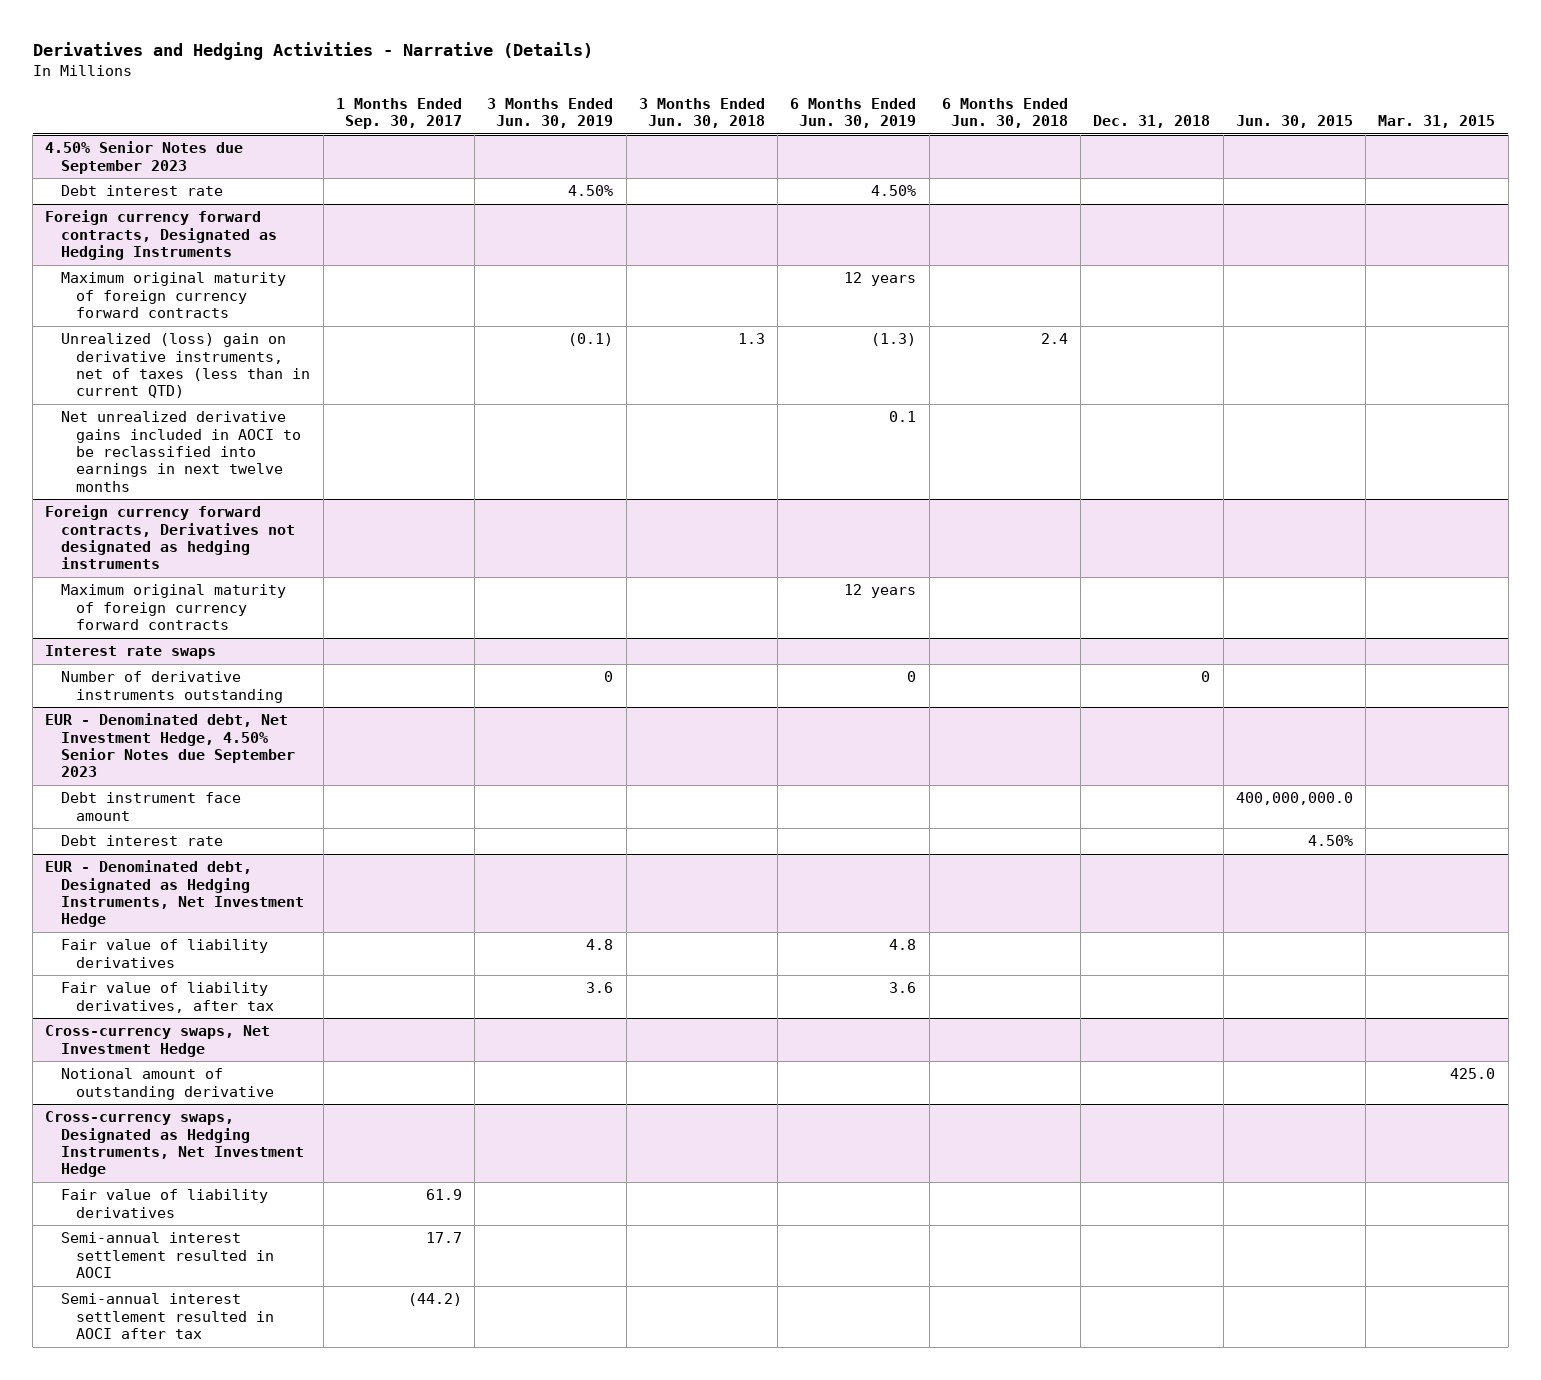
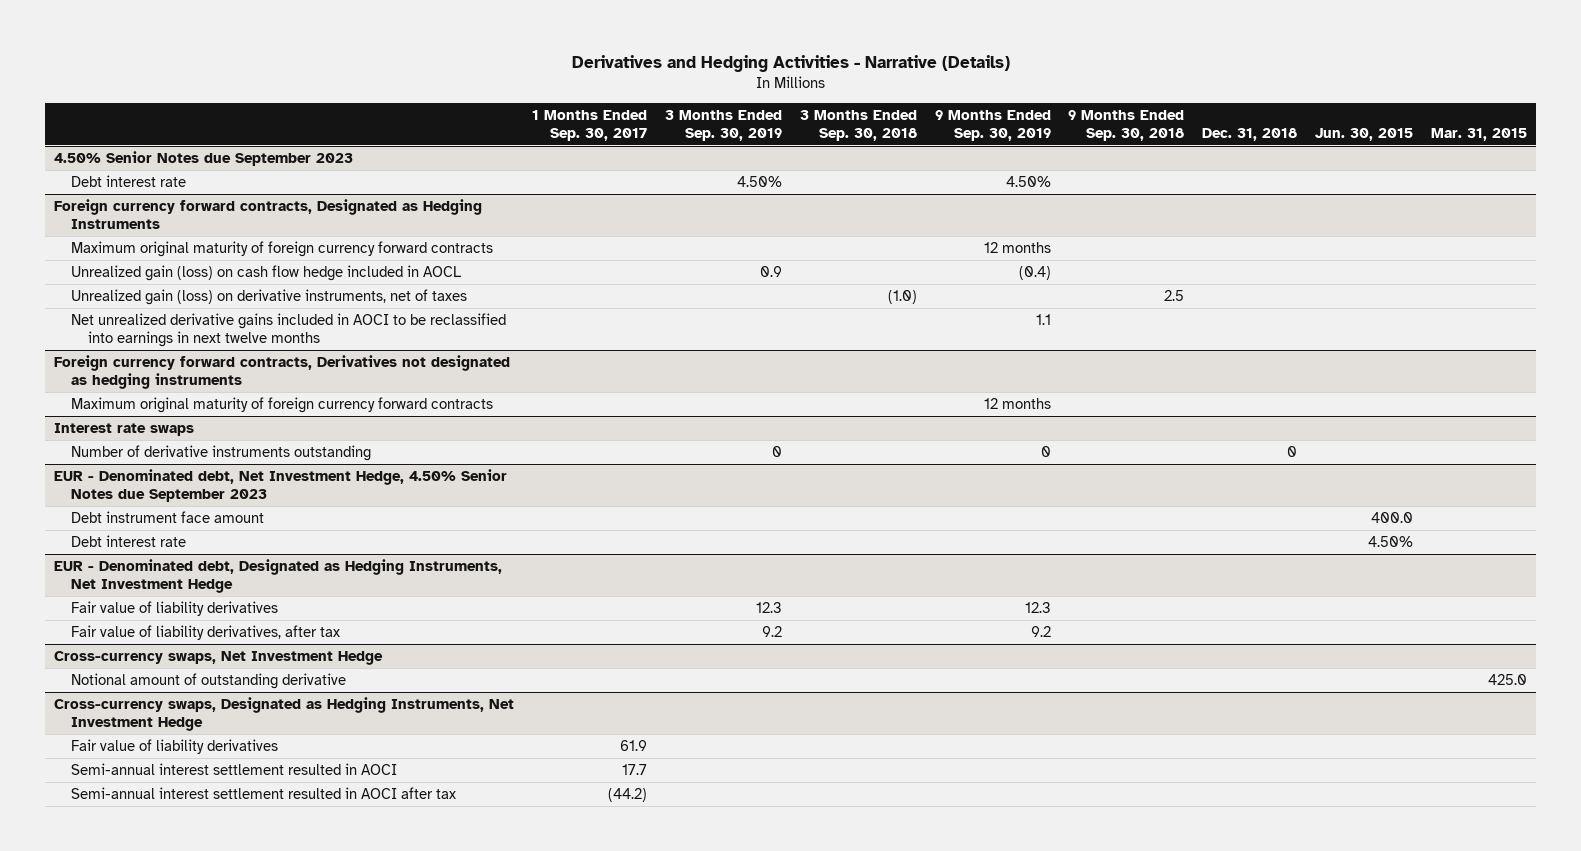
[487,98,614,129] 3 Months Ended Jun. 30, 2019 -> none
[638,98,765,129] 3 Months Ended Jun. 30, 2018 -> none
[790,98,917,129] 6 Months Ended Jun. 30, 2019 -> none
[941,98,1068,129] 6 Months Ended Jun. 30, 2018 -> none
none -> [664,109,782,141] 3 Months Ended Sep. 30, 2019
none -> [799,109,917,141] 3 Months Ended Sep. 30, 2018
none -> [934,109,1051,141] 9 Months Ended Sep. 30, 2019
none -> [1068,109,1185,141] 9 Months Ended Sep. 30, 2018
none -> [70,265,461,282] Unrealized gain (loss) on cash flow hedge included in AOCL
[60,333,311,399] Unrealized (loss) gain on derivative instruments, net of taxes (less than in current QTD) -> [70,289,467,306] Unrealized gain (loss) on derivative instruments, net of taxes
[1235,792,1353,806] 400,000,000.0 -> [1371,512,1414,524] 400.0

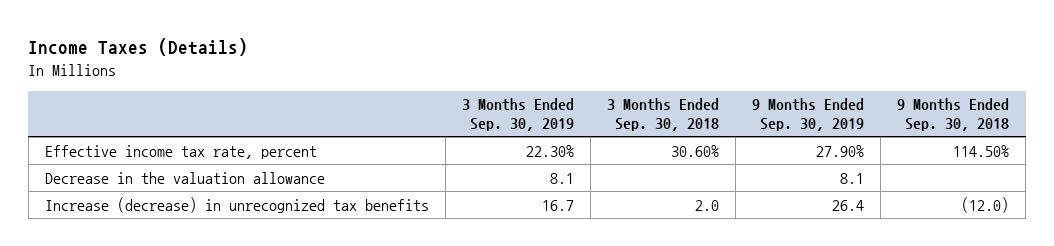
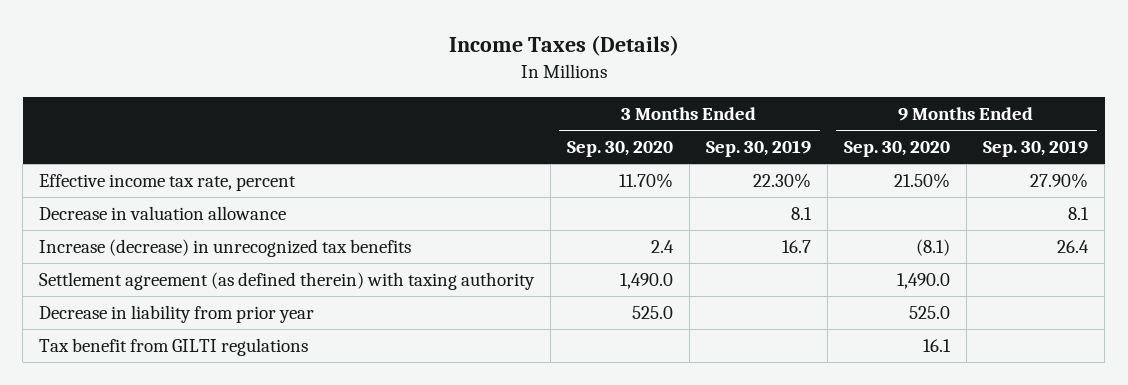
[607,98,720,132] 3 Months Ended Sep. 30, 2018 -> none
[897,98,1010,132] 9 Months Ended Sep. 30, 2018 -> none
none -> [567,141,674,158] Sep. 30, 2020
none -> [844,141,951,158] Sep. 30, 2020
[44,171,325,184] Decrease in the valuation allowance -> [39,205,287,220] Decrease in valuation allowance
none -> [39,271,536,290] Settlement agreement (as defined therein) with taxing authority
none -> [39,304,315,323] Decrease in liability from prior year
none -> [39,337,309,356] Tax benefit from GILTI regulations

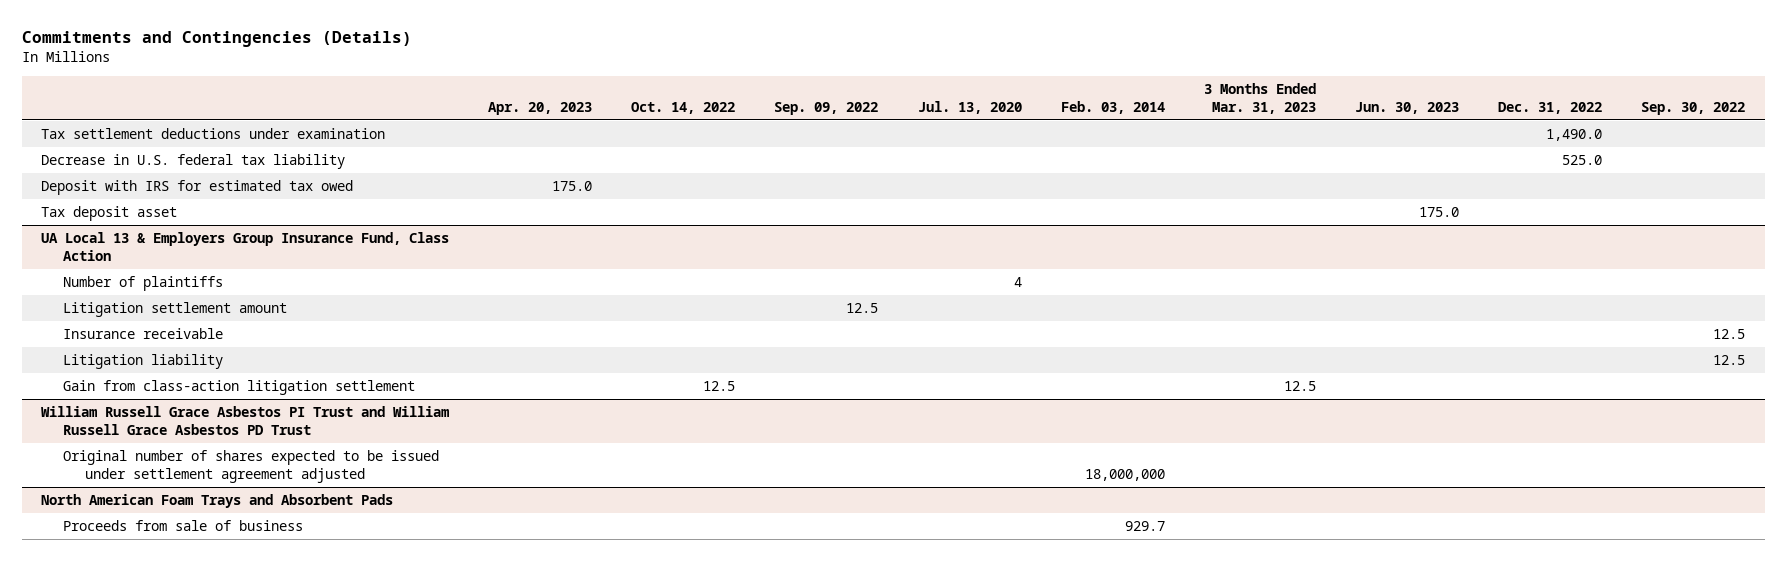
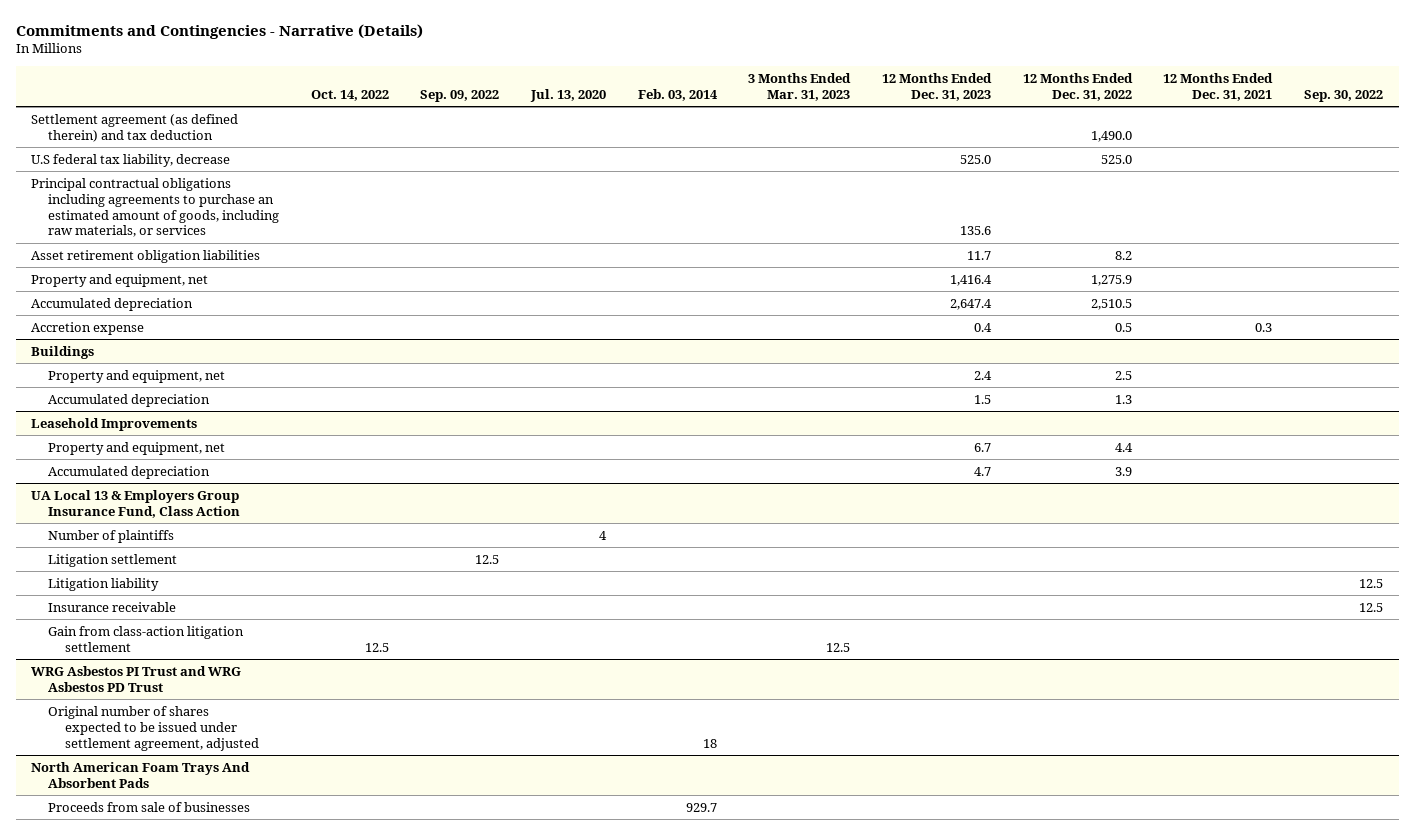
[21,31,412,48] Commitments and Contingencies (Details) -> [15,23,423,39] Commitments and Contingencies - Narrative (Details)
[488,102,593,116] Apr. 20, 2023 -> none
[1354,102,1459,115] Jun. 30, 2023 -> none
[1497,102,1602,115] Dec. 31, 2022 -> none
none -> [882,72,993,101] 12 Months Ended Dec. 31, 2023
none -> [1022,72,1133,101] 12 Months Ended Dec. 31, 2022
none -> [1163,72,1274,101] 12 Months Ended Dec. 31, 2021
[41,179,354,195] Deposit with IRS for estimated tax owed -> none
[41,205,178,221] Tax deposit asset -> none
[41,127,386,139] Tax settlement deductions under examination -> [31,113,239,142] Settlement agreement (as defined therein) and tax deduction
[41,153,346,169] Decrease in U.S. federal tax liability -> [31,153,231,167] U.S federal tax liability, decrease
none -> [31,177,279,238] Principal contractual obligations including agreements to purchase an estimated amount of goods, including raw materials, or services
none -> [31,249,261,263] Asset retirement obligation liabilities
none -> [31,273,209,287] Property and equipment, net
none -> [31,297,194,311] Accumulated depreciation
none -> [31,321,145,335] Accretion expense
none -> [31,345,95,359] Buildings
none -> [47,369,225,383] Property and equipment, net
none -> [47,393,210,407] Accumulated depreciation
none -> [31,417,198,431] Leasehold Improvements
none -> [47,441,225,455] Property and equipment, net
none -> [47,465,210,479] Accumulated depreciation
[62,301,287,317] Litigation settlement amount -> [47,553,177,567] Litigation settlement
[62,327,223,339] Insurance receivable -> [47,601,176,612] Insurance receivable
[41,405,450,435] William Russell Grace Asbestos PI Trust and William Russell Grace Asbestos PD Trust -> [31,665,242,692] WRG Asbestos PI Trust and WRG Asbestos PD Trust
[62,449,439,483] Original number of shares expected to be issued under settlement agreement adjusted -> [47,705,259,751] Original number of shares expected to be issued under settlement agreement, adjusted
[1084,468,1165,481] 18,000,000 -> [702,738,717,748] 18
[41,493,394,508] North American Foam Trays and Absorbent Pads -> [31,761,251,788] North American Foam Trays And Absorbent Pads
[62,519,303,531] Proceeds from sale of business -> [47,801,250,812] Proceeds from sale of businesses

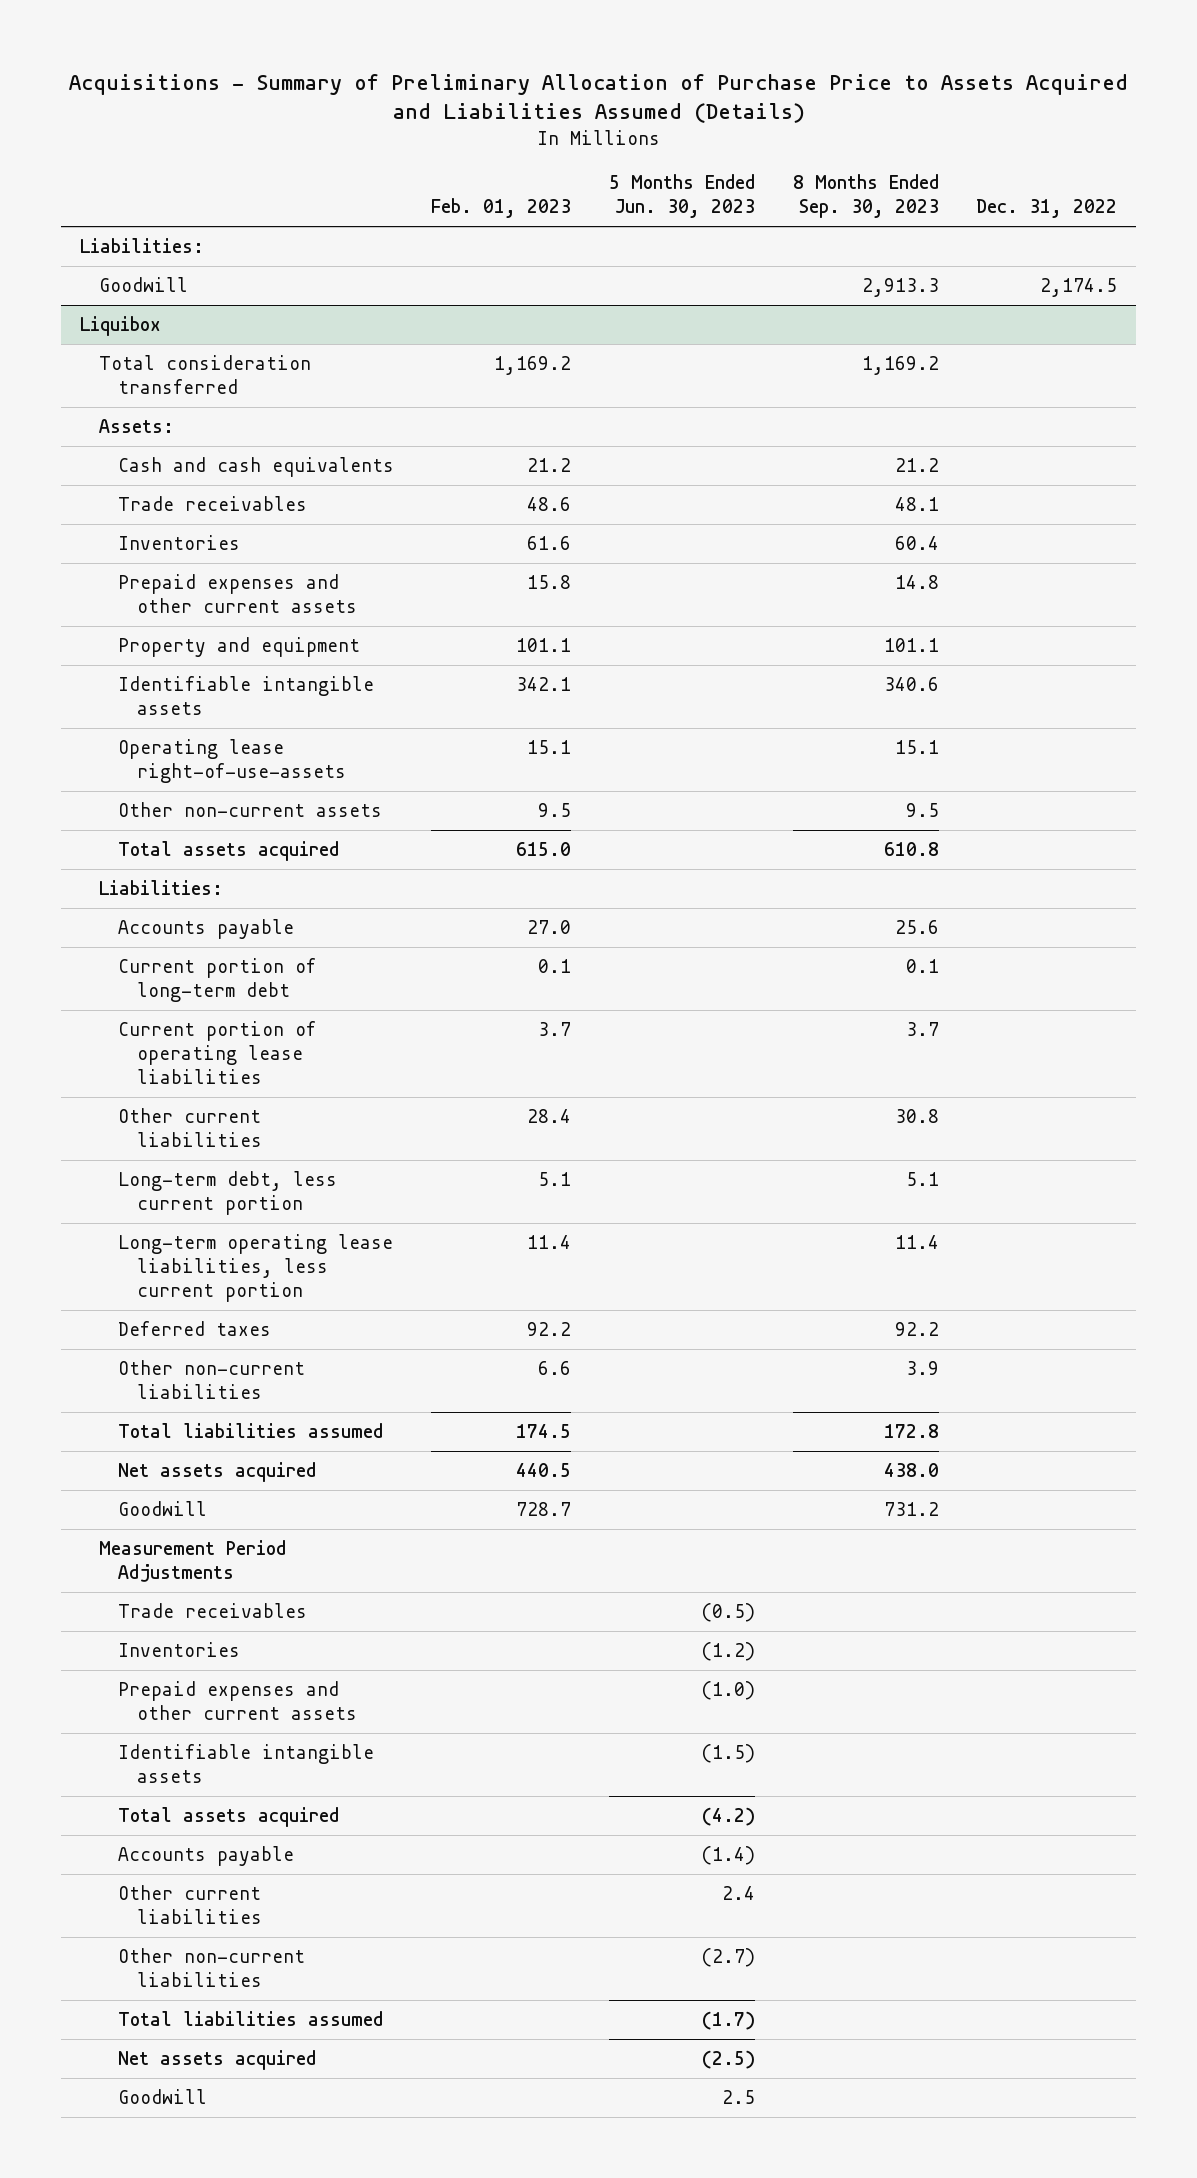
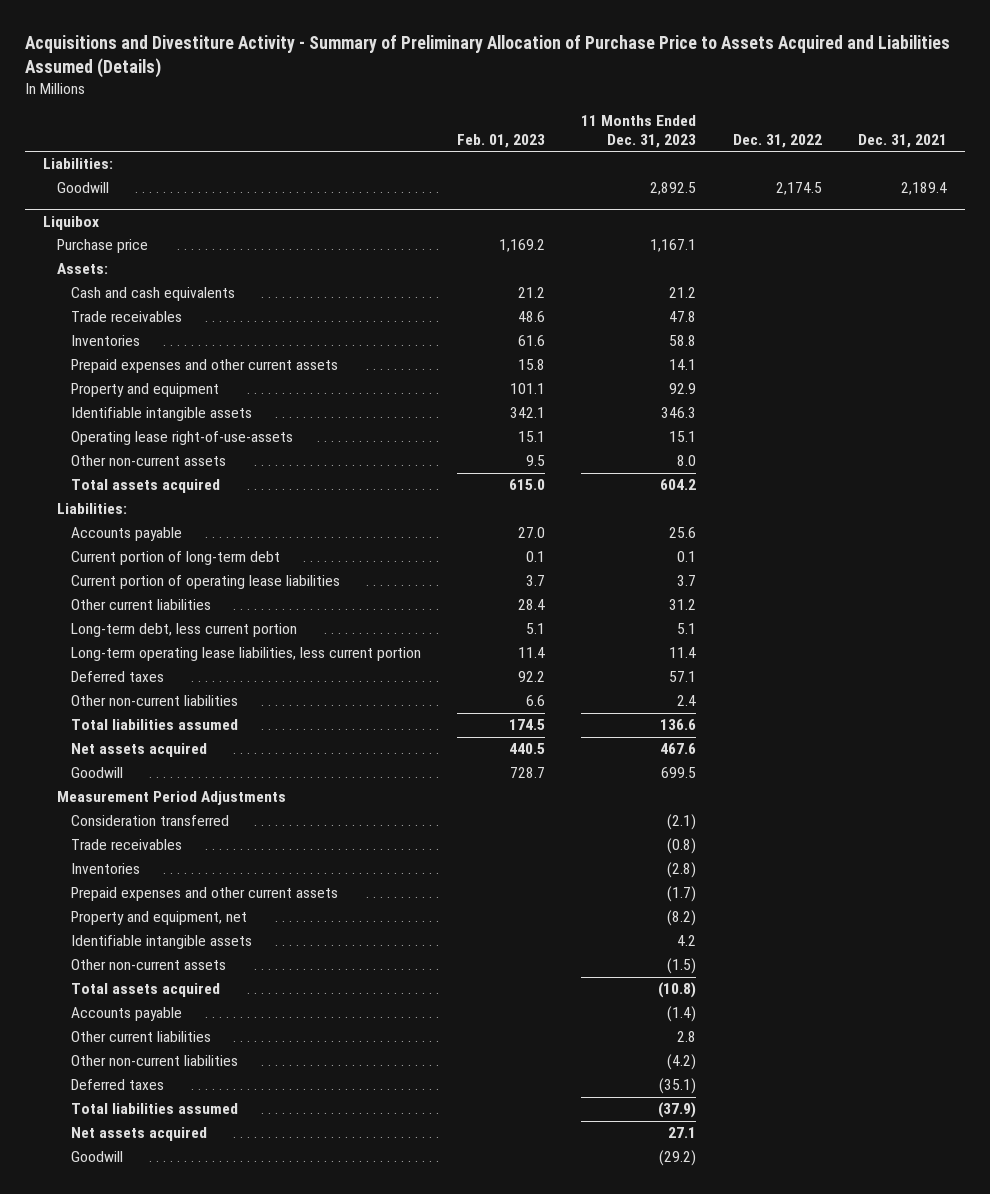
[68,74,1128,124] Acquisitions - Summary of Preliminary Allocation of Purchase Price to Assets Acquired and Liabilities Assumed (Details) -> [24,34,950,78] Acquisitions and Divestiture Activity - Summary of Preliminary Allocation of Purchase Price to Assets Acquired and Liabilities Assumed (Details)
[609,174,756,219] 5 Months Ended Jun. 30, 2023 -> none
[792,174,939,219] 8 Months Ended Sep. 30, 2023 -> none
none -> [581,115,697,148] 11 Months Ended Dec. 31, 2023
none -> [857,133,947,148] Dec. 31, 2021
[98,354,311,394] Total consideration transferred -> [56,239,148,254] Purchase price
none -> [70,815,229,827] Consideration transferred
none -> [70,911,247,926] Property and equipment, net
none -> [70,959,226,971] Other non-current assets
none -> [70,1079,164,1091] Deferred taxes

